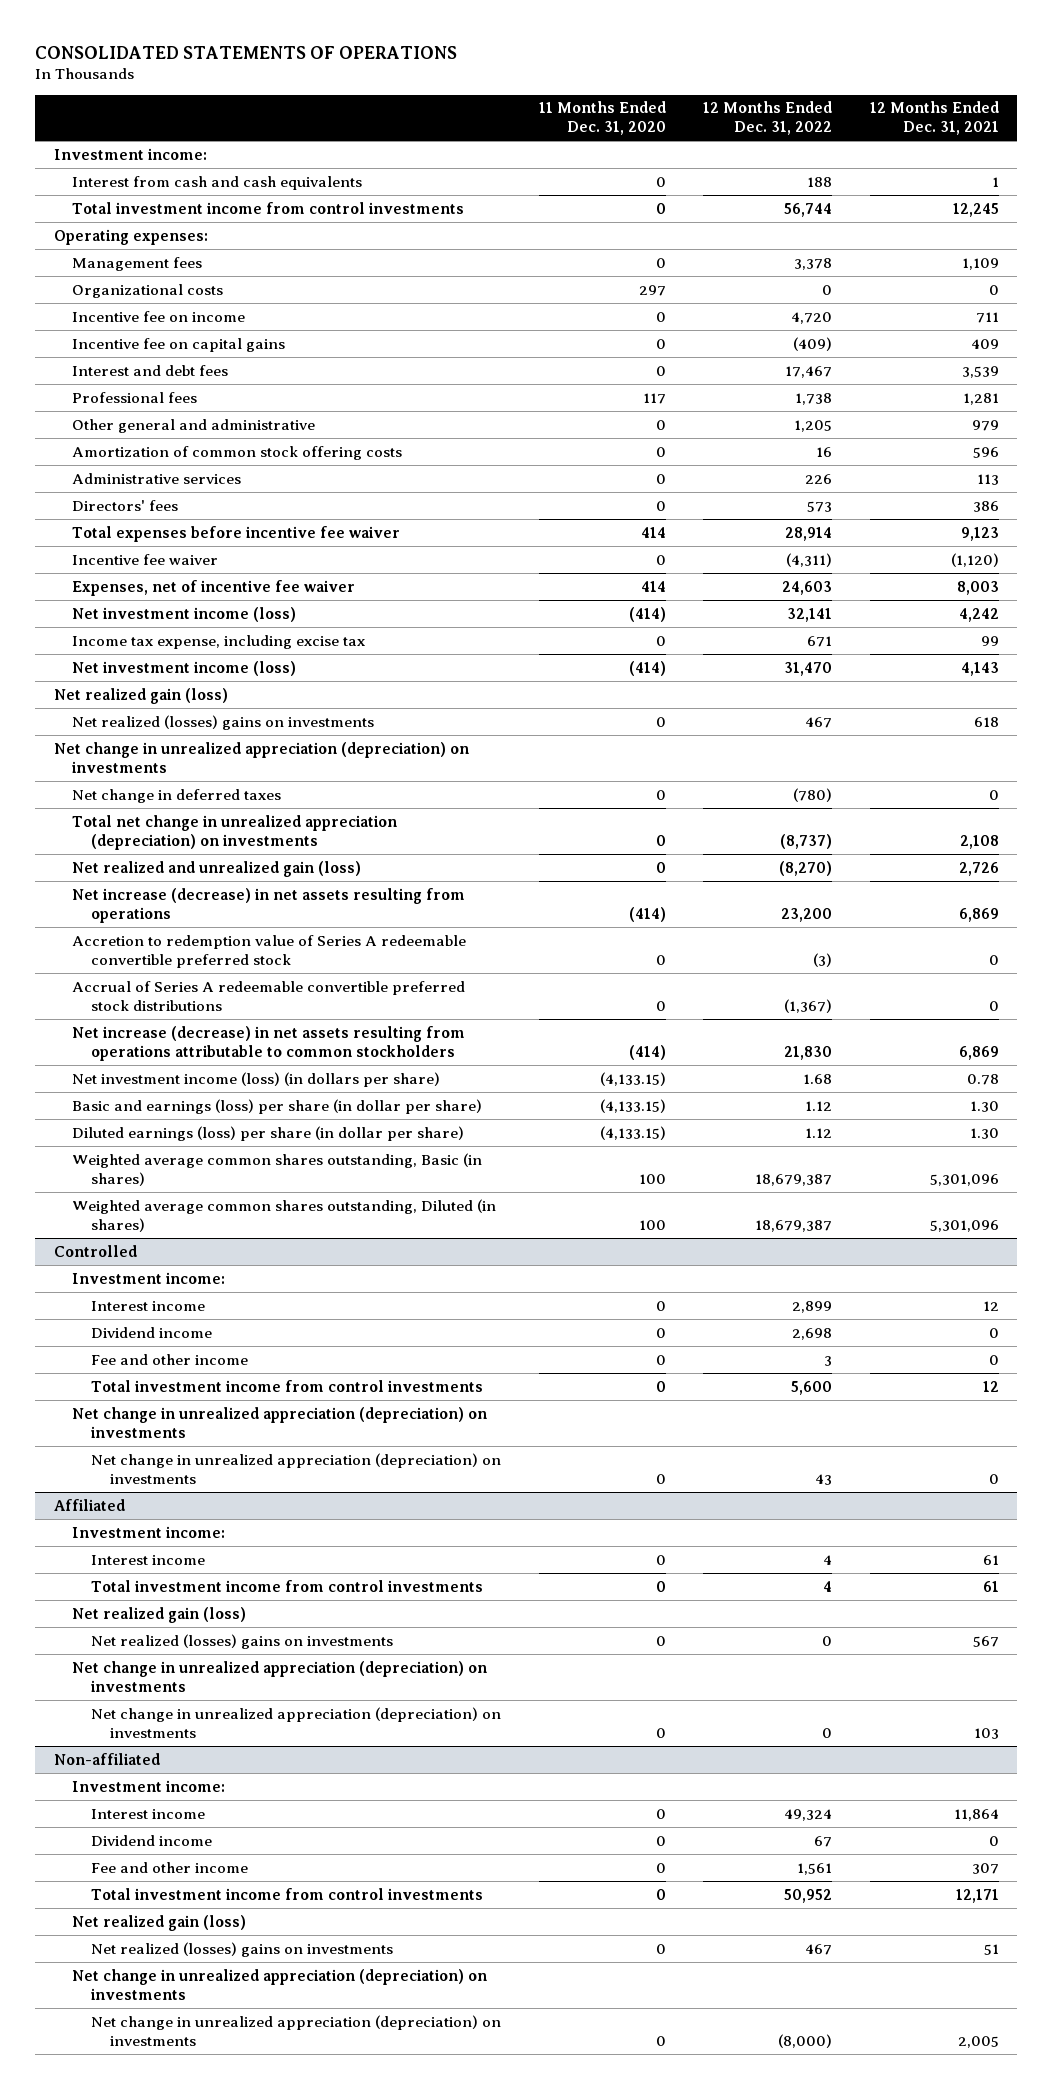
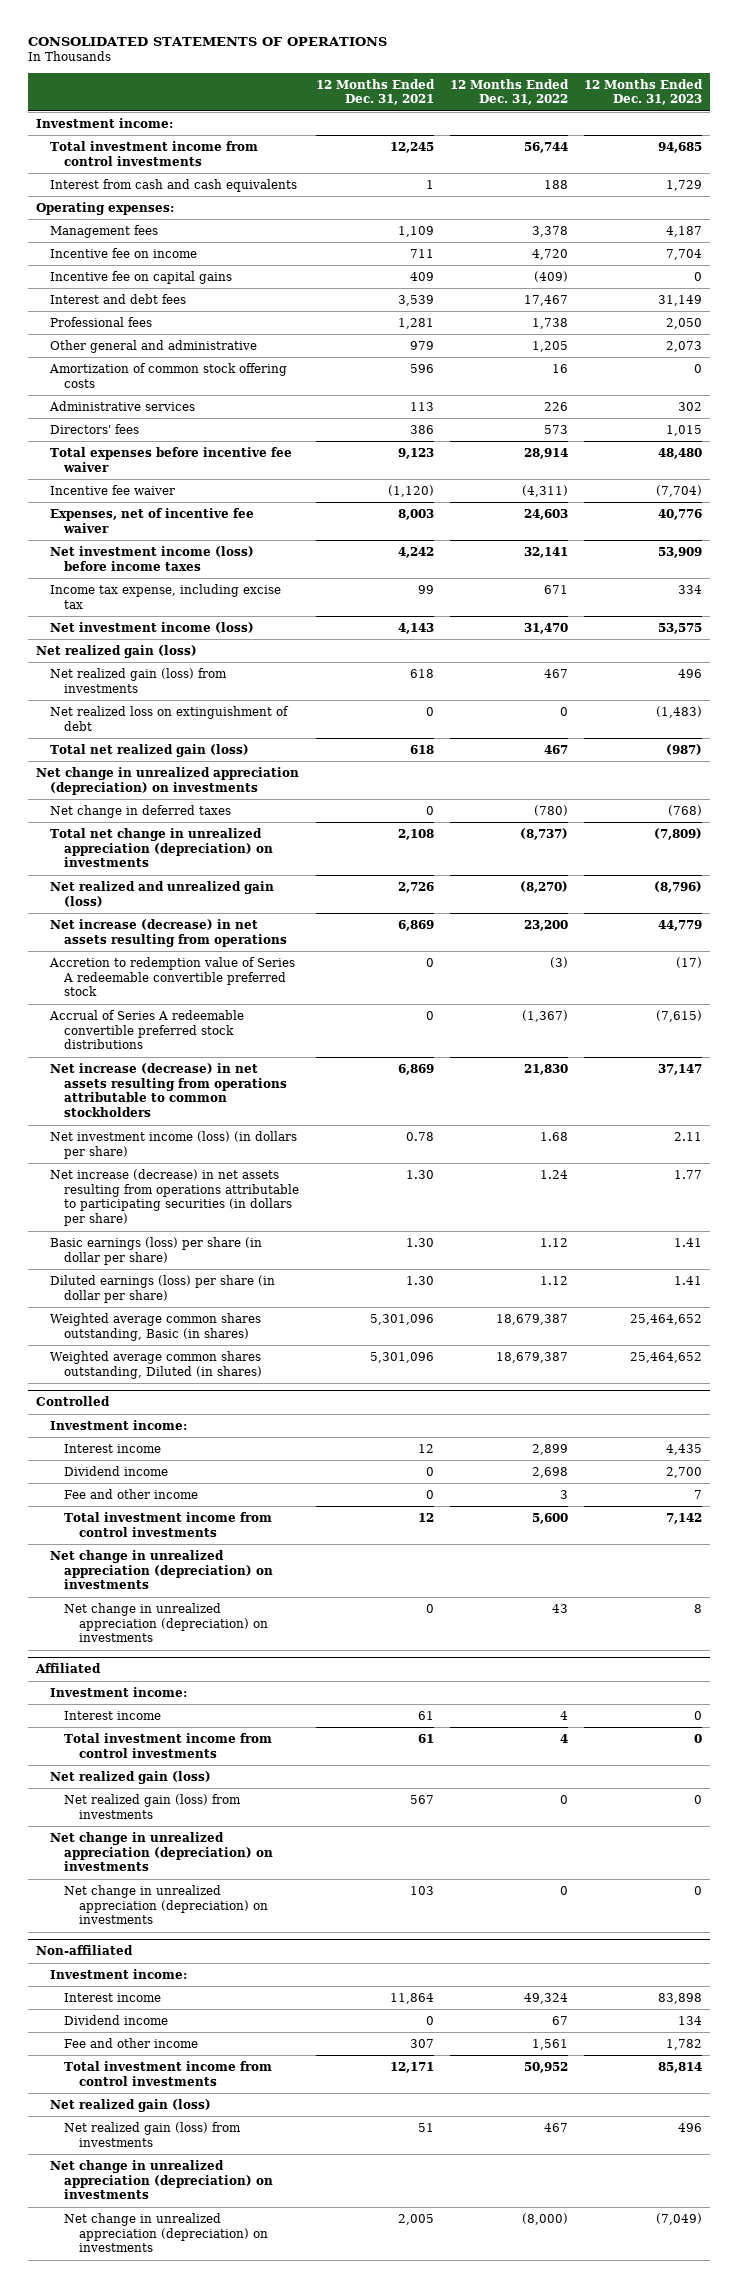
[538,101,666,136] 11 Months Ended Dec. 31, 2020 -> none
none -> [584,78,704,106] 12 Months Ended Dec. 31, 2023
[72,175,363,190] Interest from cash and cash equivalents -> [50,178,298,192] Interest from cash and cash equivalents
[72,283,224,298] Organizational costs -> none
[72,606,297,622] Net investment income (loss) -> [50,545,255,571] Net investment income (loss) before income taxes
[72,714,375,730] Net realized (losses) gains on investments -> [50,667,228,693] Net realized gain (loss) from investments
none -> [50,705,290,731] Net realized loss on extinguishment of debt
none -> [50,743,250,757] Total net realized gain (loss)
none -> [50,1168,300,1227] Net increase (decrease) in net assets resulting from operations attributable to participating securities (in dollars per share)
[72,1098,483,1114] Basic and earnings (loss) per share (in dollar per share) -> [50,1236,263,1265] Basic earnings (loss) per share (in dollar per share)
[90,1633,393,1649] Net realized (losses) gains on investments -> [64,1793,242,1819] Net realized gain (loss) from investments
[90,1941,393,1957] Net realized (losses) gains on investments -> [64,2121,242,2147] Net realized gain (loss) from investments

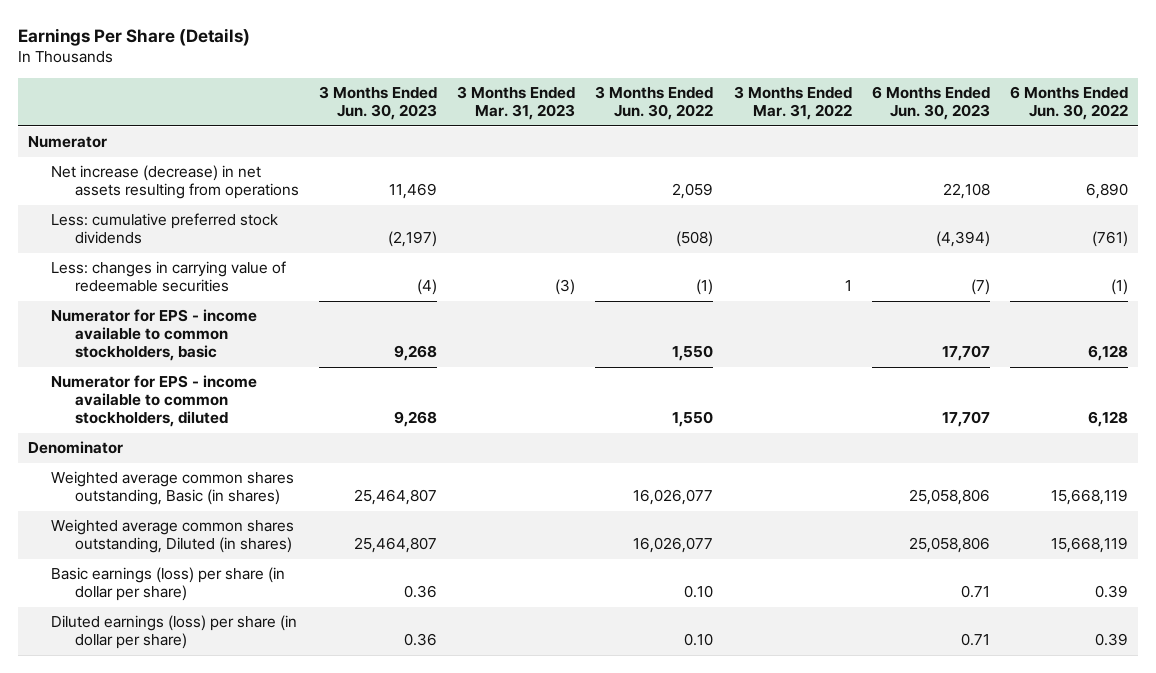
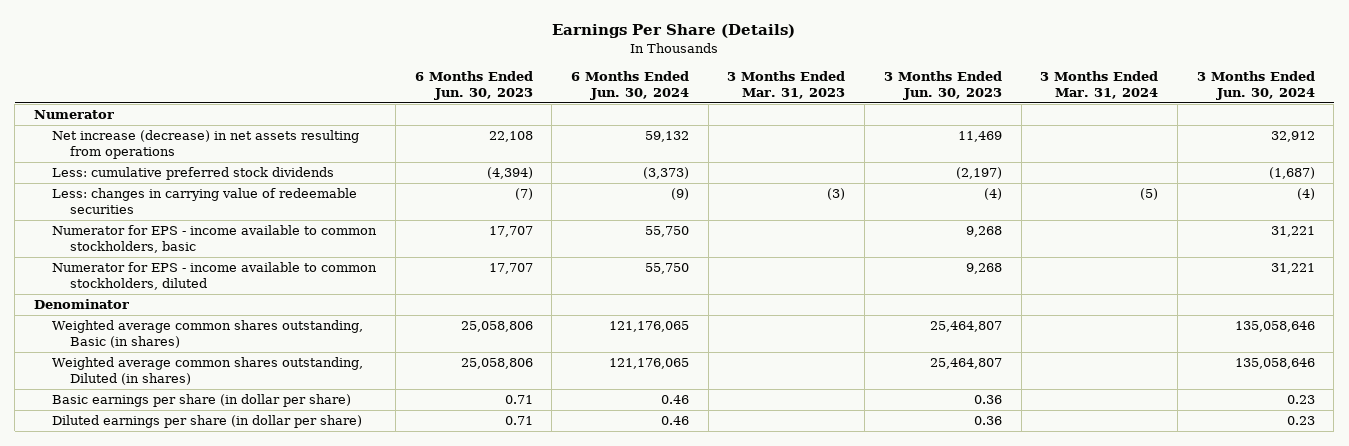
[595,86,714,121] 3 Months Ended Jun. 30, 2022 -> none
[733,86,852,121] 3 Months Ended Mar. 31, 2022 -> none
[1009,86,1128,121] 6 Months Ended Jun. 30, 2022 -> none
none -> [571,71,690,100] 6 Months Ended Jun. 30, 2024
none -> [1040,71,1159,99] 3 Months Ended Mar. 31, 2024
none -> [1196,71,1315,100] 3 Months Ended Jun. 30, 2024
[51,567,286,602] Basic earnings (loss) per share (in dollar per share) -> [52,394,352,408] Basic earnings per share (in dollar per share)
[51,615,298,650] Diluted earnings (loss) per share (in dollar per share) -> [52,415,363,429] Diluted earnings per share (in dollar per share)

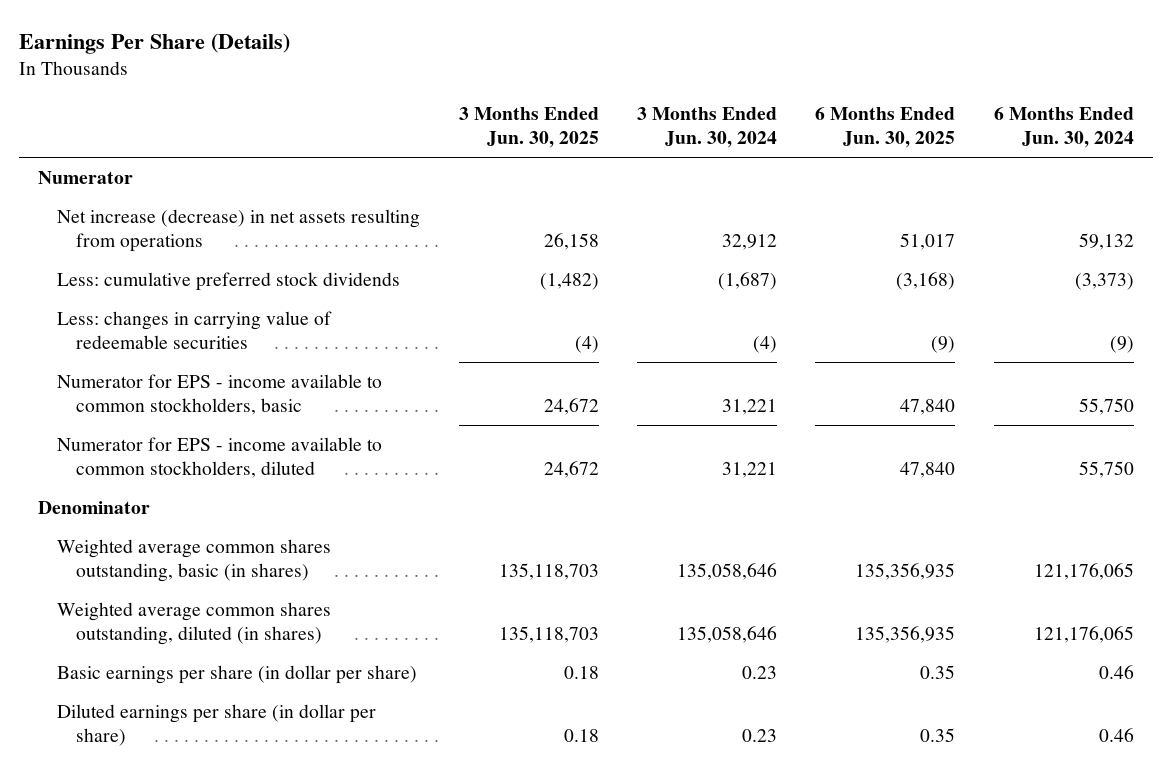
[414,71,533,100] 6 Months Ended Jun. 30, 2023 -> none
[727,71,846,99] 3 Months Ended Mar. 31, 2023 -> none
[883,71,1002,100] 3 Months Ended Jun. 30, 2023 -> none
[1040,71,1159,99] 3 Months Ended Mar. 31, 2024 -> none
none -> [458,107,599,149] 3 Months Ended Jun. 30, 2025
none -> [815,107,956,149] 6 Months Ended Jun. 30, 2025
[52,320,364,348] Weighted average common shares outstanding, Basic (in shares) -> [57,538,332,582] Weighted average common shares outstanding, basic (in shares)
[52,357,364,385] Weighted average common shares outstanding, Diluted (in shares) -> [57,601,332,645] Weighted average common shares outstanding, diluted (in shares)

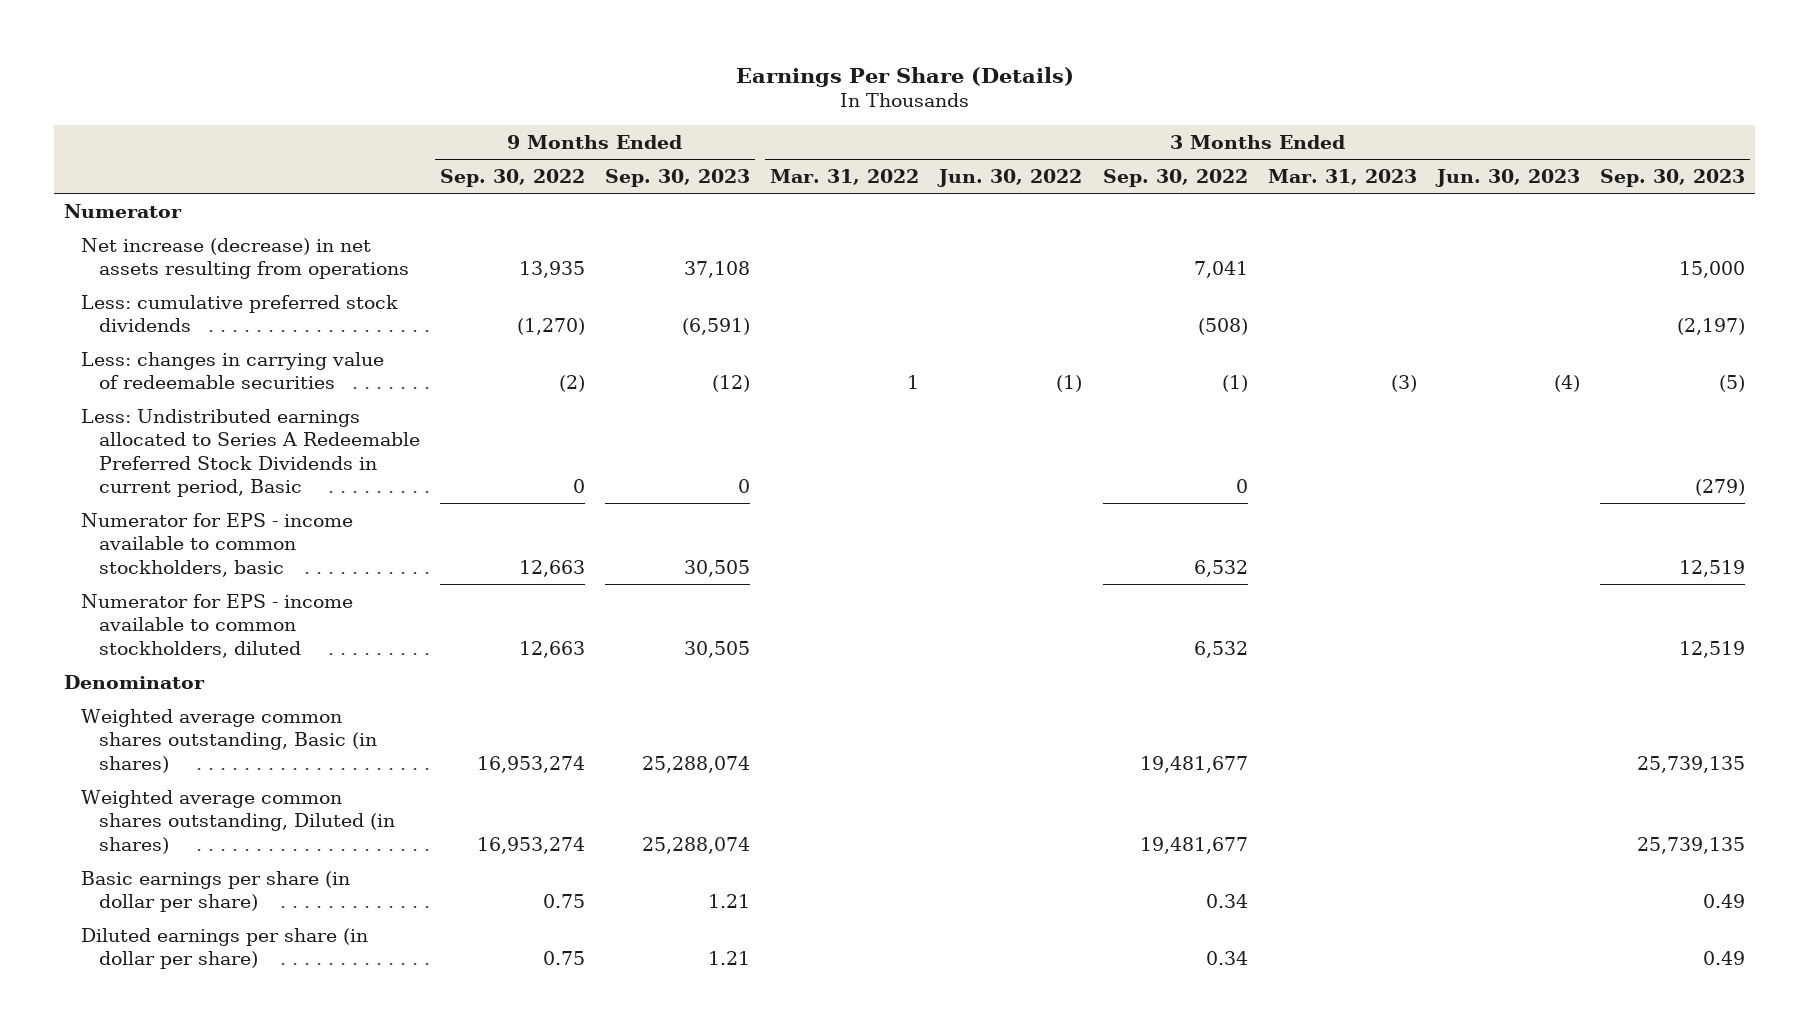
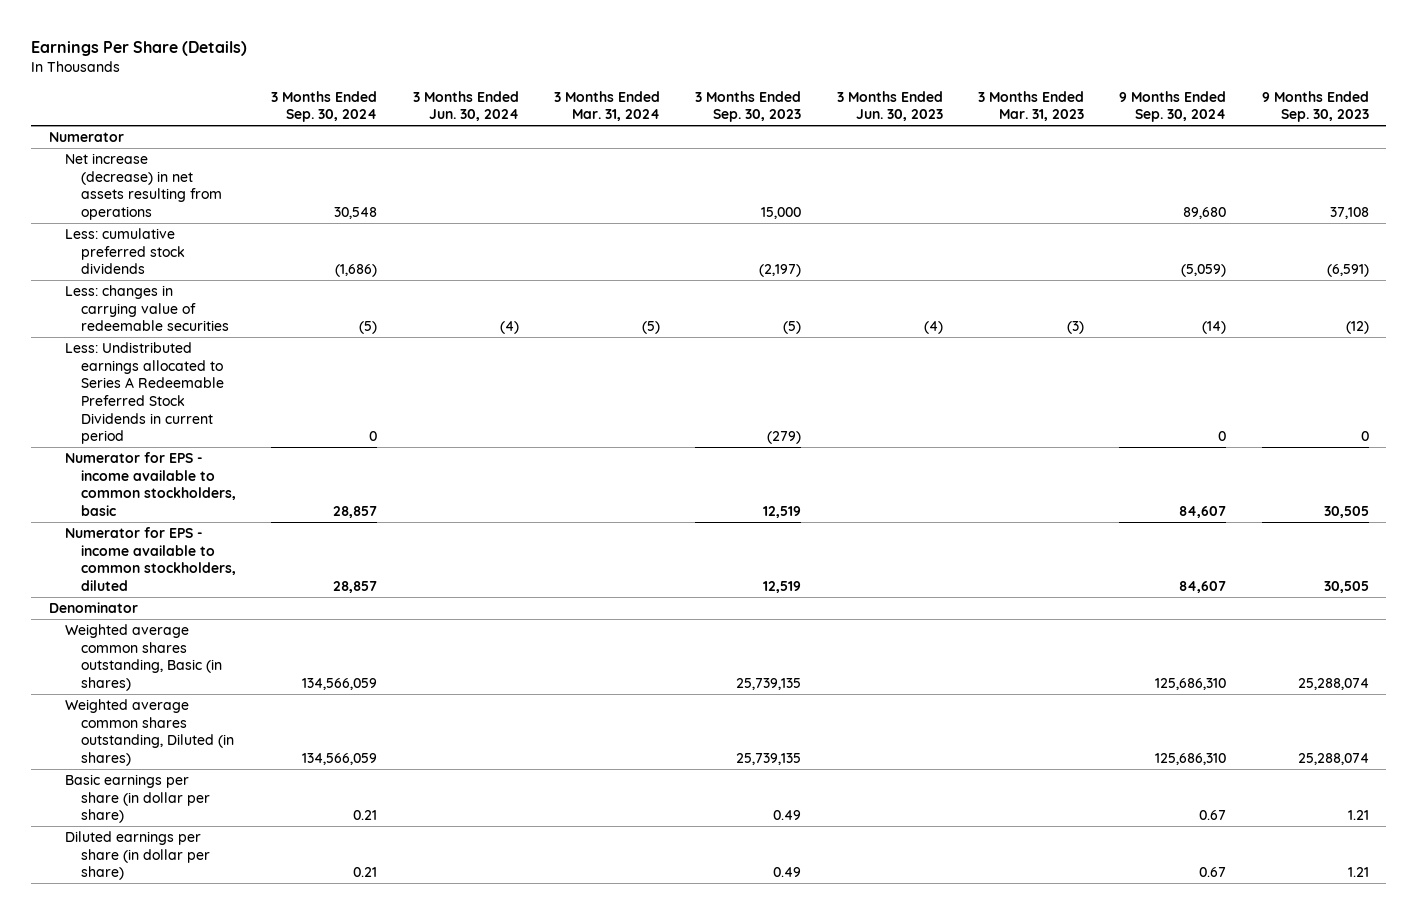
[439,168,585,187] Sep. 30, 2022 -> none
[770,168,920,185] Mar. 31, 2022 -> none
[937,168,1083,187] Jun. 30, 2022 -> none
[1102,168,1248,187] Sep. 30, 2022 -> none
none -> [271,90,378,123] 3 Months Ended Sep. 30, 2024
none -> [412,90,519,122] 3 Months Ended Jun. 30, 2024
none -> [554,90,661,122] 3 Months Ended Mar. 31, 2024
none -> [1119,90,1227,123] 9 Months Ended Sep. 30, 2024
[81,408,420,498] Less: Undistributed earnings allocated to Series A Redeemable Preferred Stock Dividends in current period, Basic -> [64,342,225,445] Less: Undistributed earnings allocated to Series A Redeemable Preferred Stock Dividends in current period

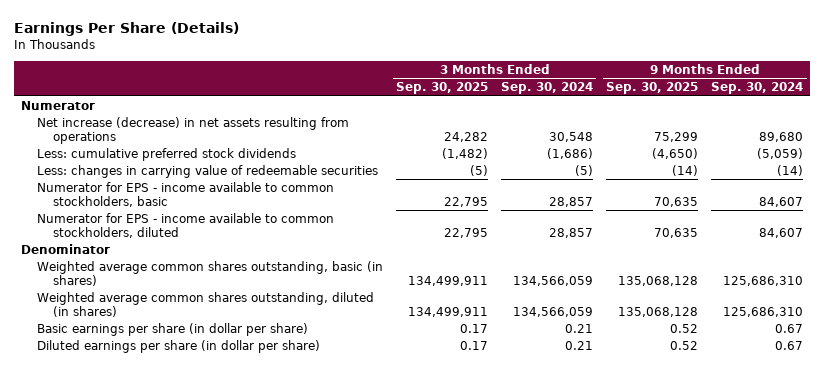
[412,90,519,122] 3 Months Ended Jun. 30, 2024 -> none
[554,90,661,122] 3 Months Ended Mar. 31, 2024 -> none
[695,90,802,123] 3 Months Ended Sep. 30, 2023 -> none
[836,90,943,122] 3 Months Ended Jun. 30, 2023 -> none
[977,90,1084,122] 3 Months Ended Mar. 31, 2023 -> none
[1261,90,1369,123] 9 Months Ended Sep. 30, 2023 -> none
none -> [396,82,489,95] Sep. 30, 2025
none -> [606,82,699,95] Sep. 30, 2025
[64,342,225,445] Less: Undistributed earnings allocated to Series A Redeemable Preferred Stock Dividends in current period -> none
[64,624,223,691] Weighted average common shares outstanding, Basic (in shares) -> [36,261,383,287] Weighted average common shares outstanding, basic (in shares)
[64,699,235,766] Weighted average common shares outstanding, Diluted (in shares) -> [36,292,374,318] Weighted average common shares outstanding, diluted (in shares)

